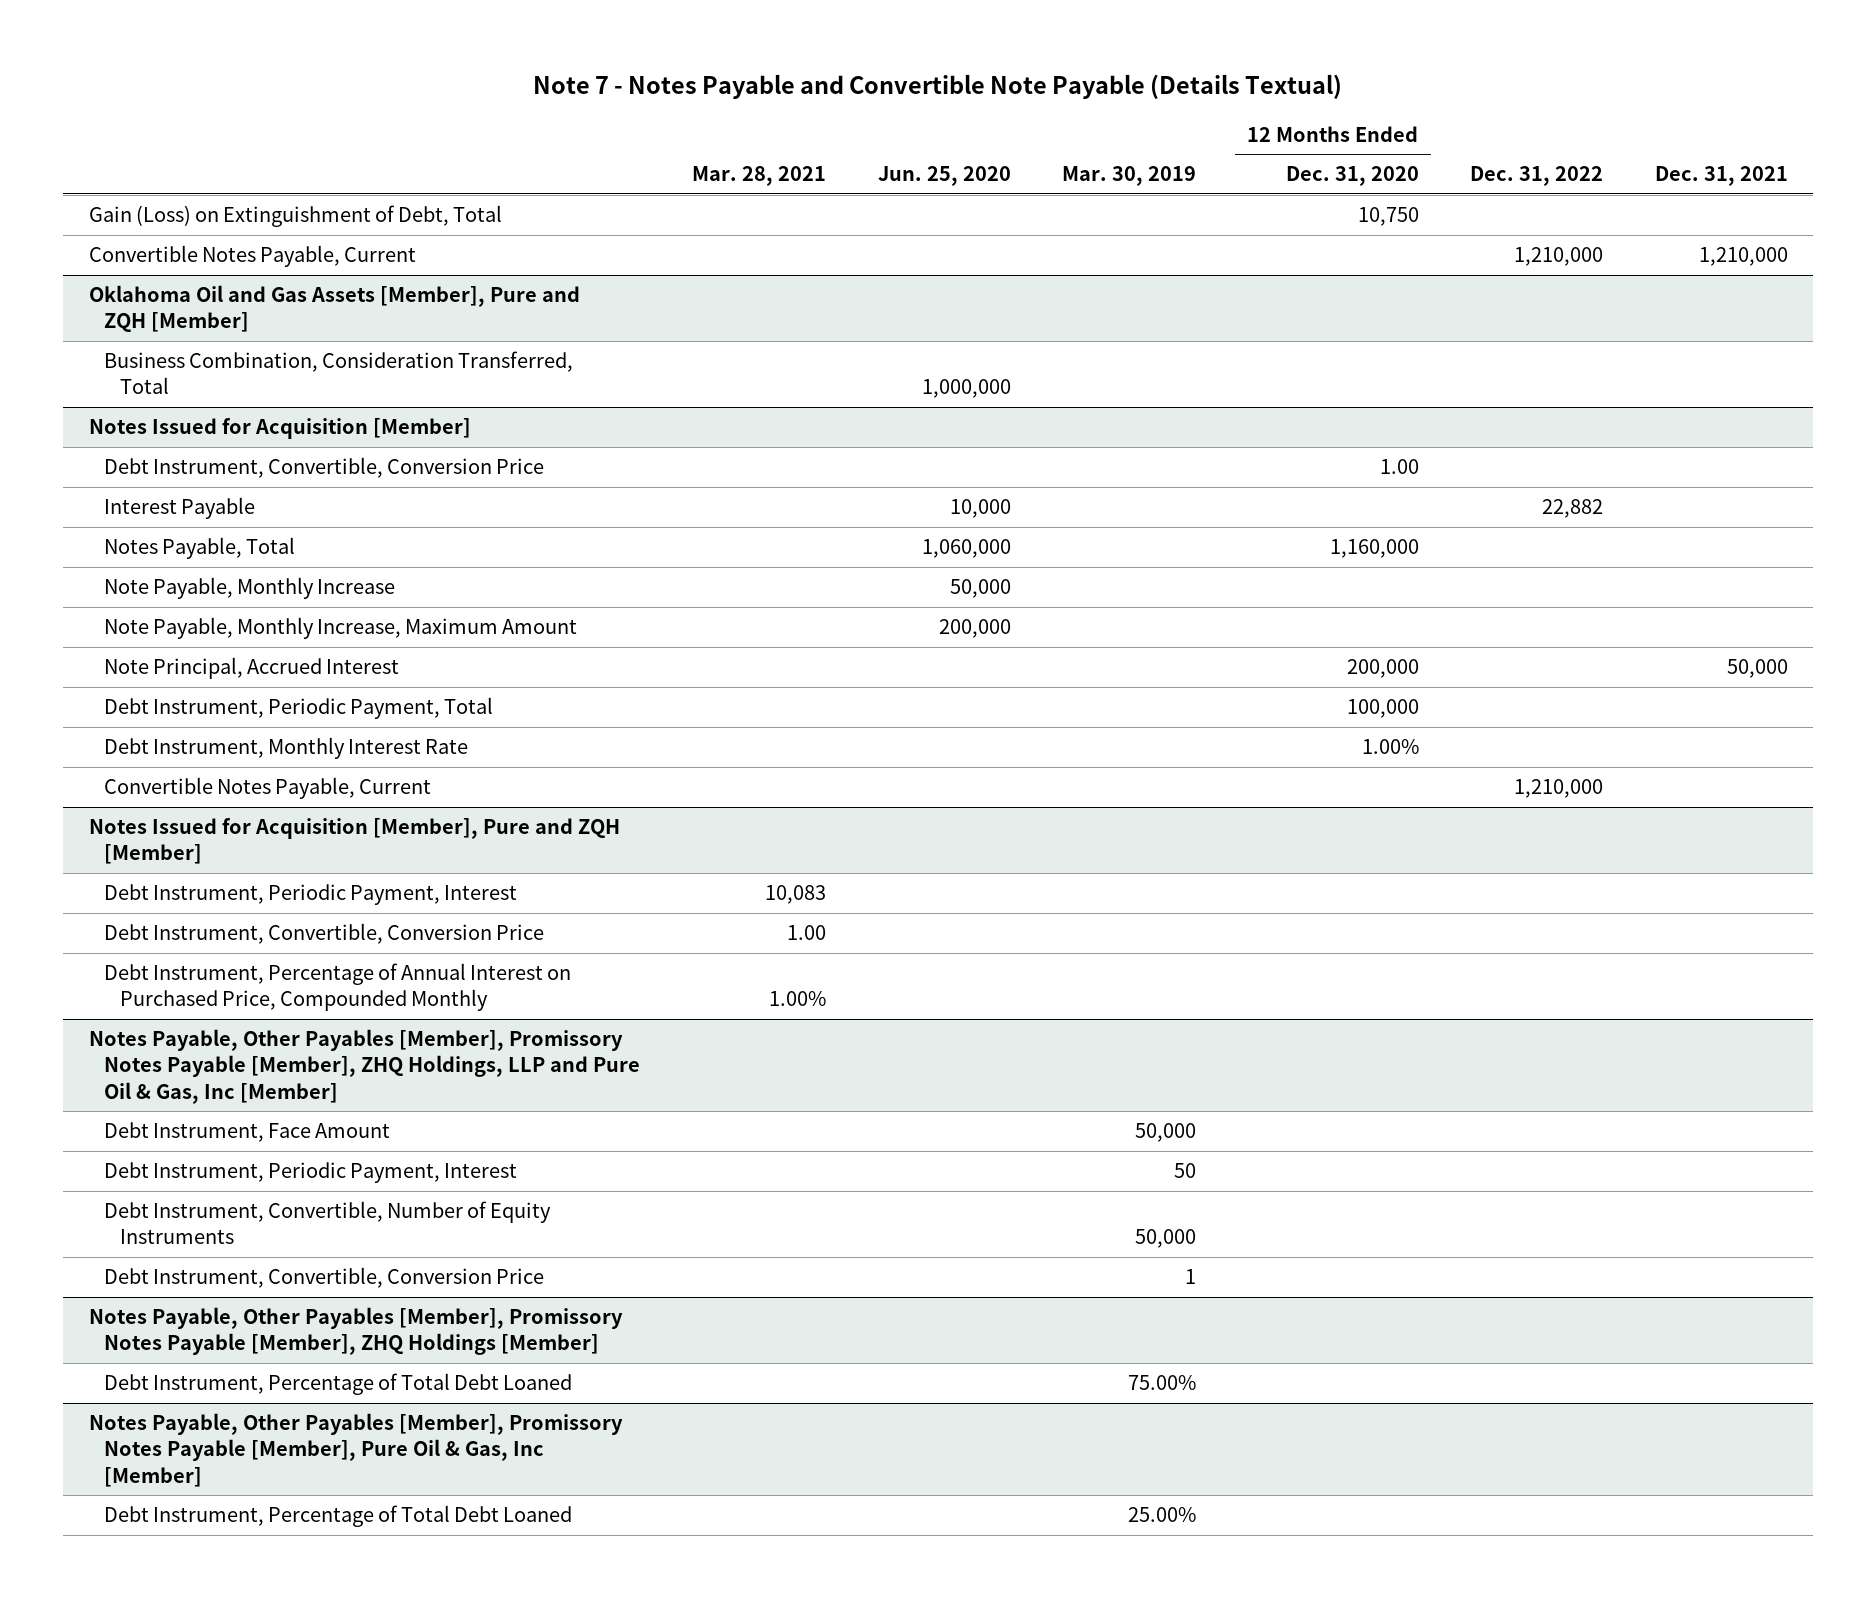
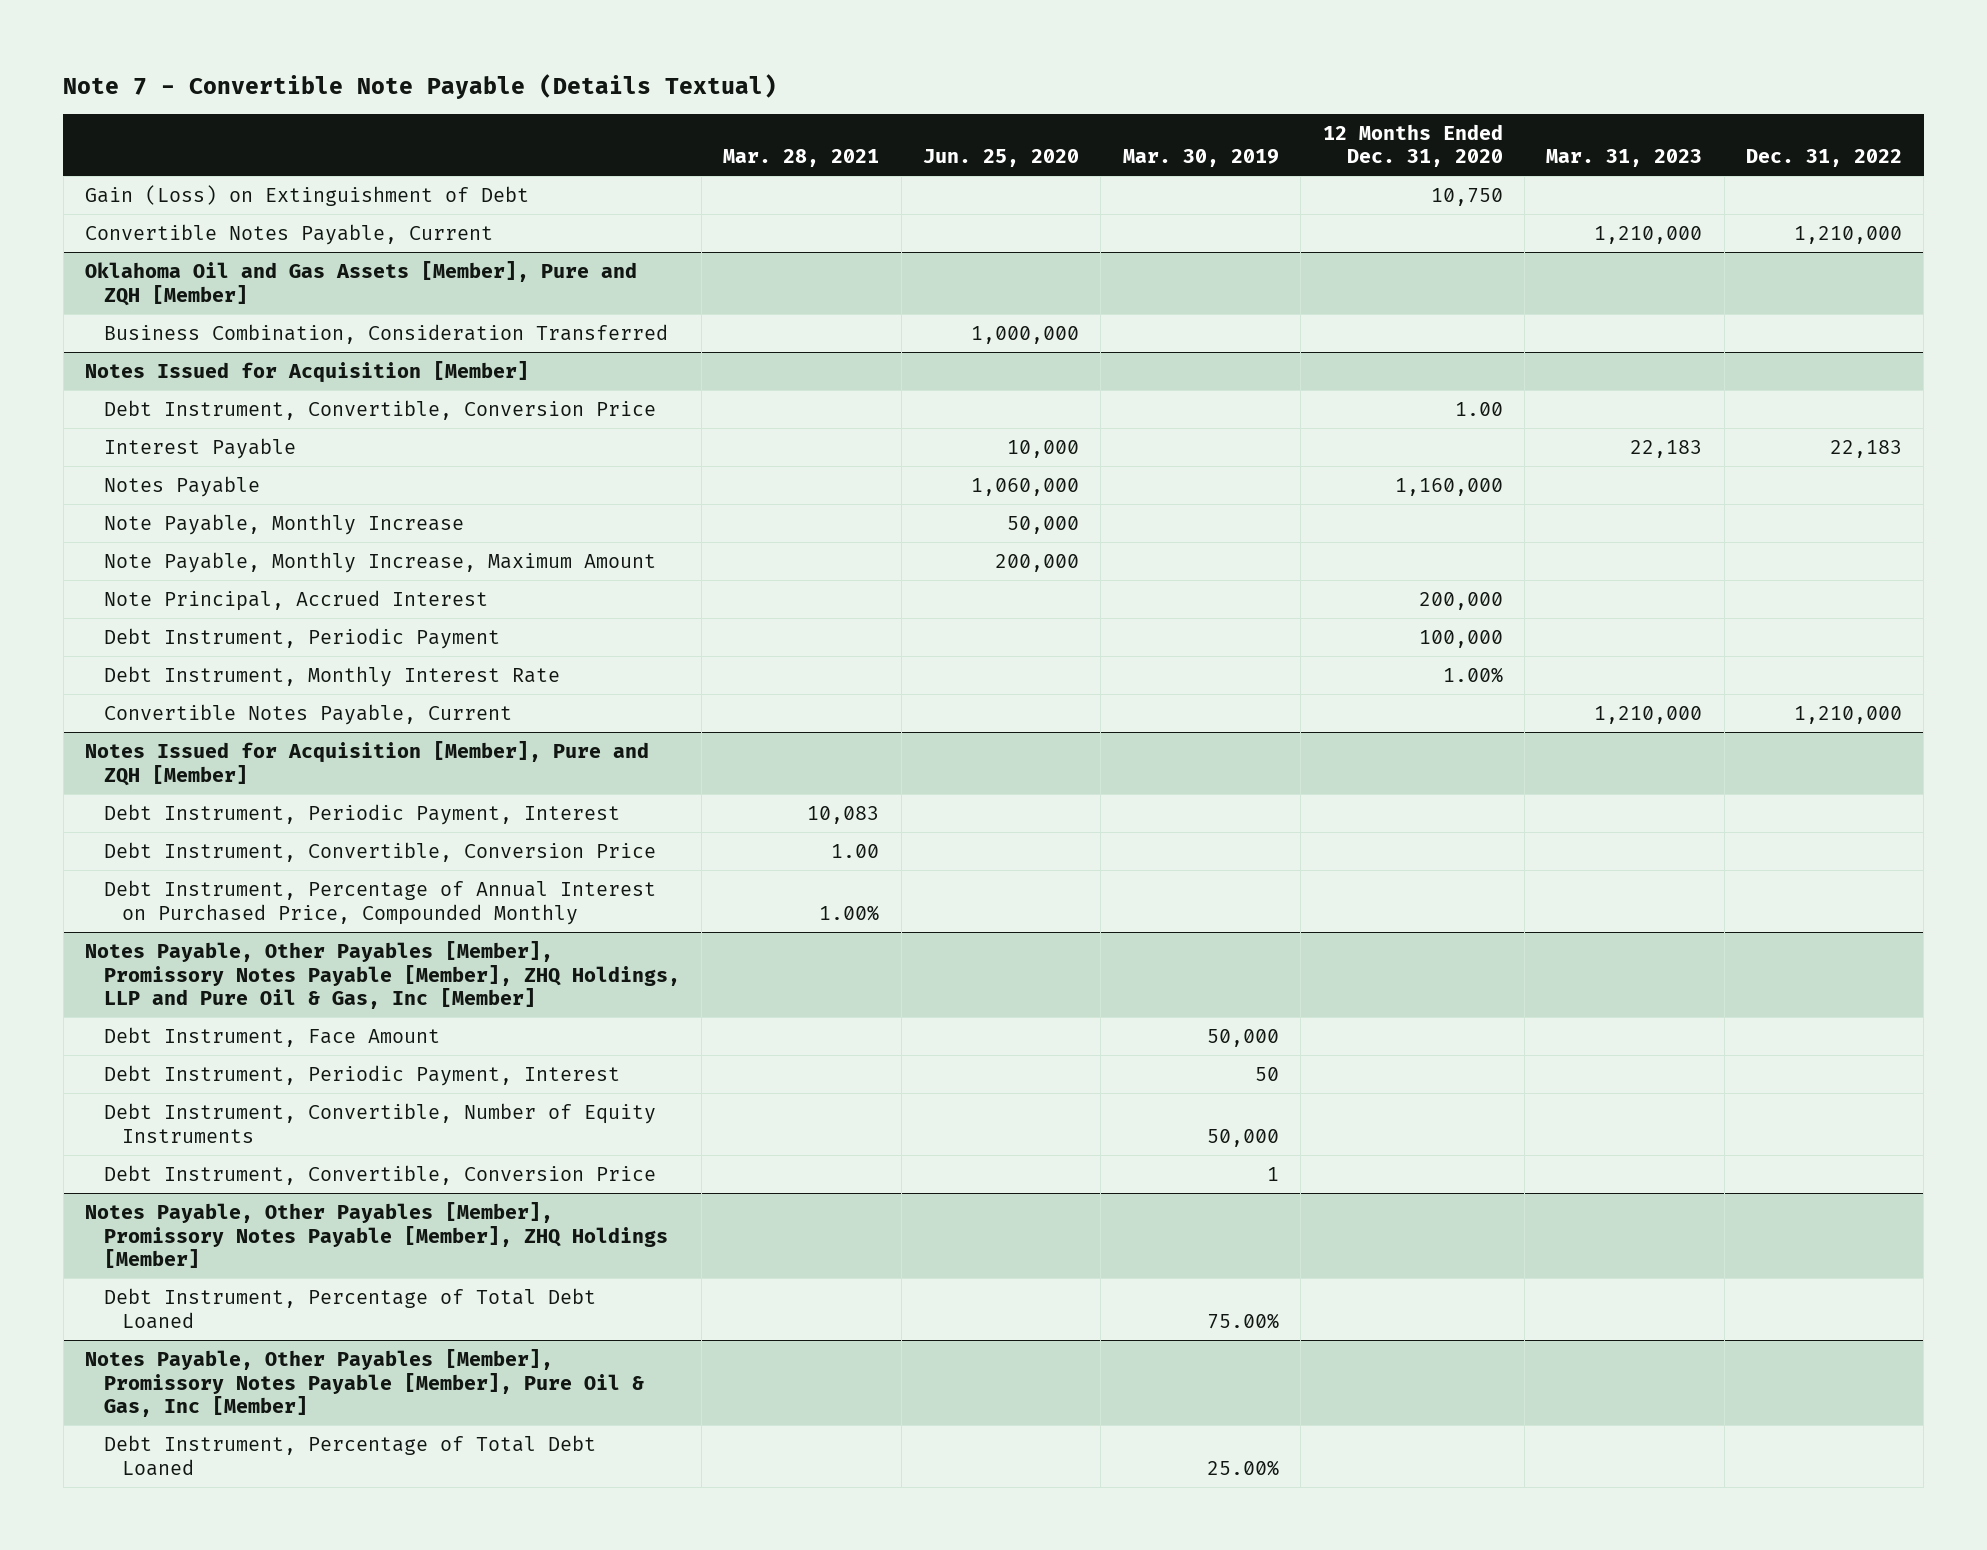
[533,74,1343,100] Note 7 - Notes Payable and Convertible Note Payable (Details Textual) -> [63,73,778,99] Note 7 - Convertible Note Payable (Details Textual)
[1654,166,1788,187] Dec. 31, 2021 -> none
none -> [1546,149,1703,168] Mar. 31, 2023
[88,205,502,228] Gain (Loss) on Extinguishment of Debt, Total -> [85,184,530,206] Gain (Loss) on Extinguishment of Debt
[104,351,574,395] Business Combination, Consideration Transferred, Total -> [103,323,668,344] Business Combination, Consideration Transferred
[1542,499,1604,519] 22,882 -> [1830,439,1903,458] 22,183
[104,537,296,560] Notes Payable, Total -> [103,475,260,497] Notes Payable
[104,697,494,720] Debt Instrument, Periodic Payment, Total -> [103,627,500,649] Debt Instrument, Periodic Payment

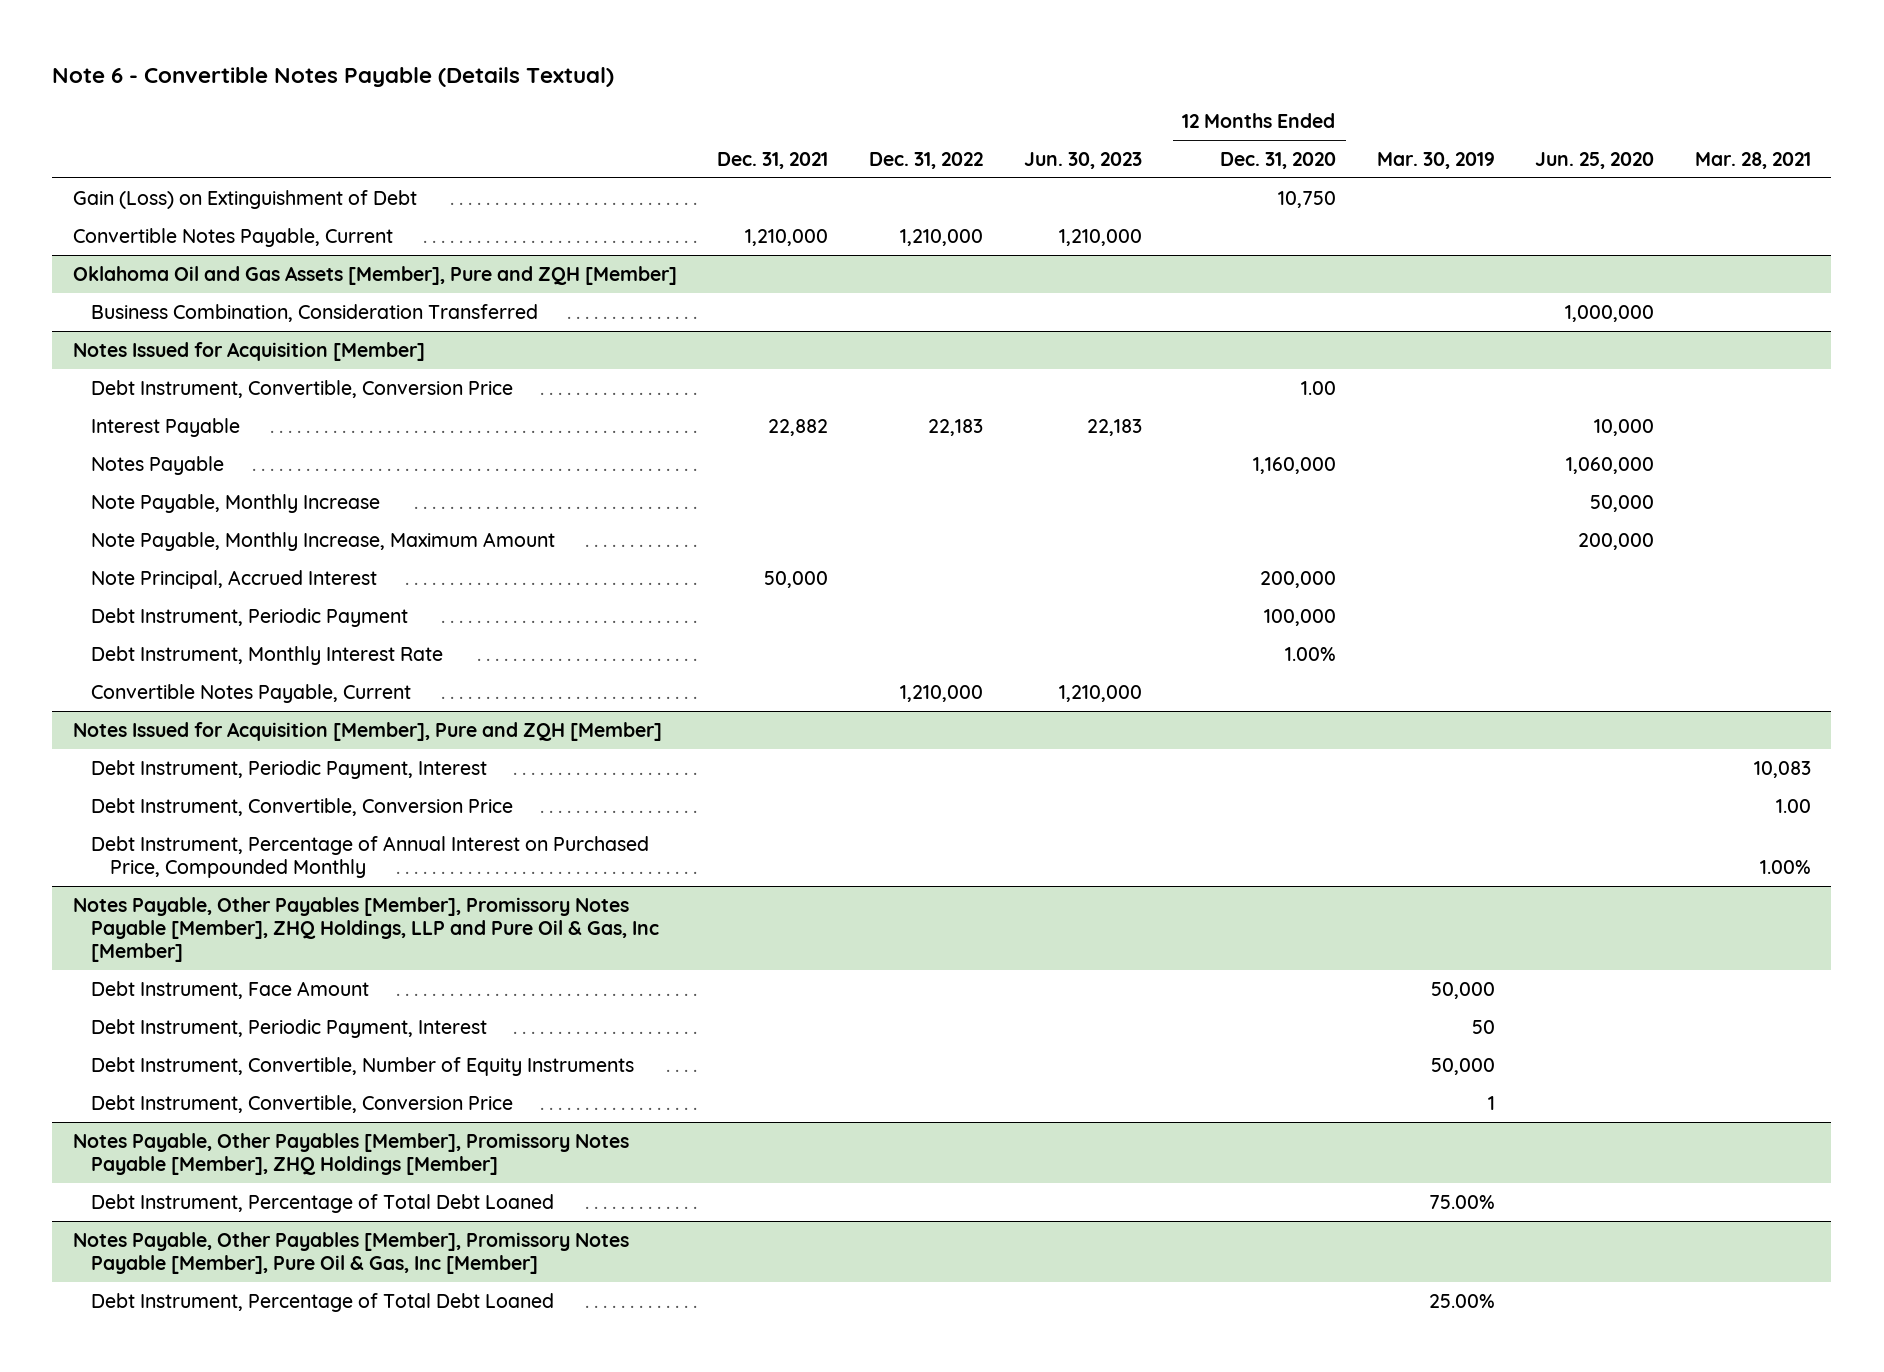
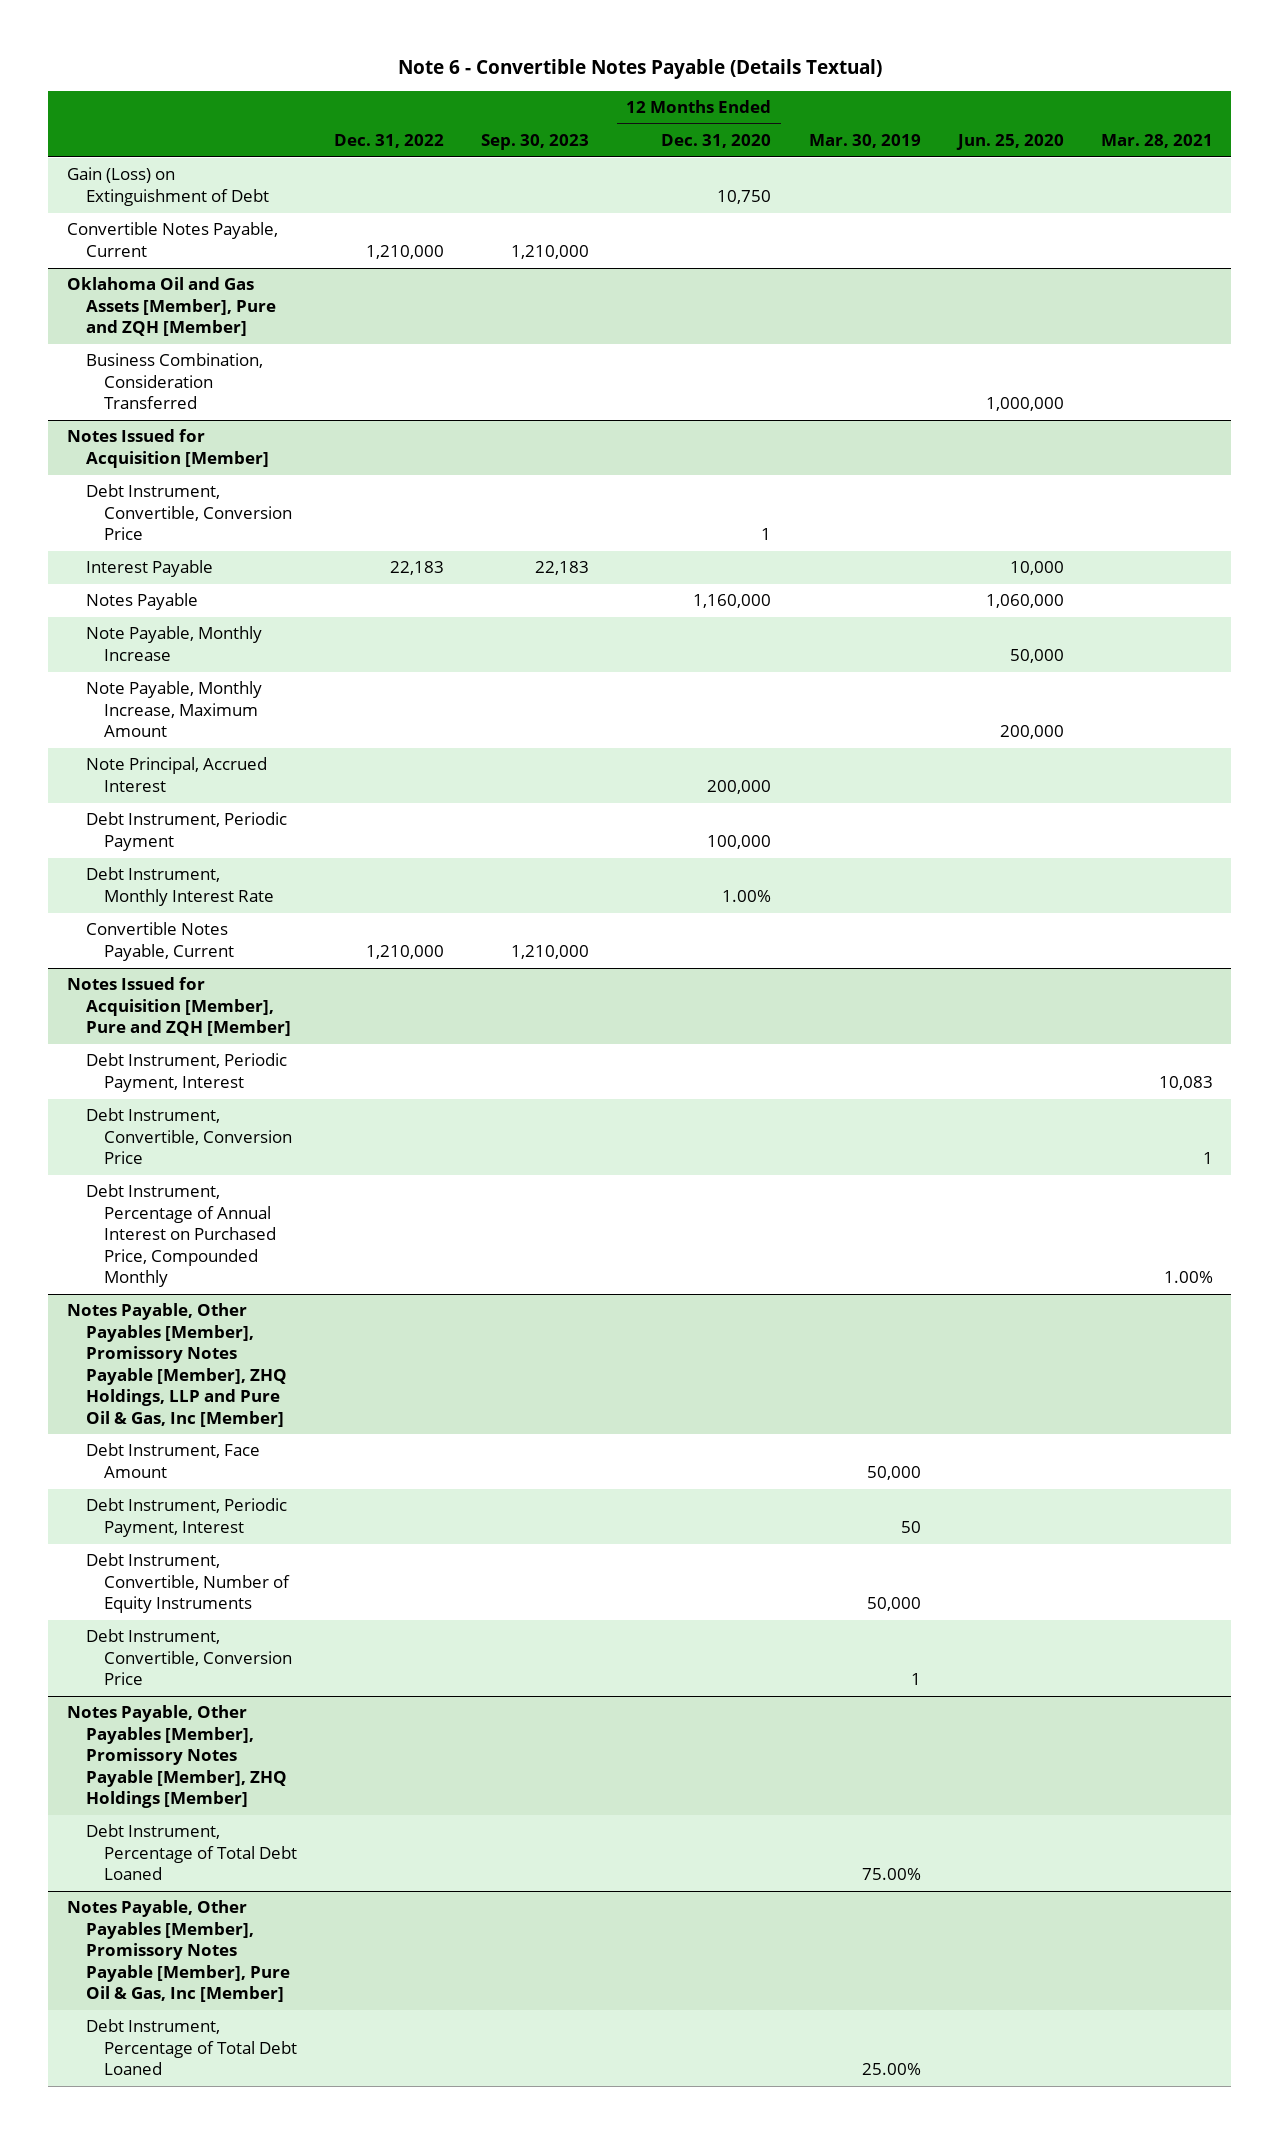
[717,151,829,169] Dec. 31, 2021 -> none
[1023,151,1142,169] Jun. 30, 2023 -> none
none -> [481,134,590,151] Sep. 30, 2023
[1300,380,1336,395] 1.00 -> [761,528,772,541] 1
[1776,798,1812,813] 1.00 -> [1202,1152,1213,1165] 1

